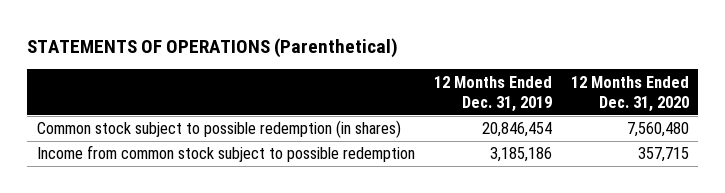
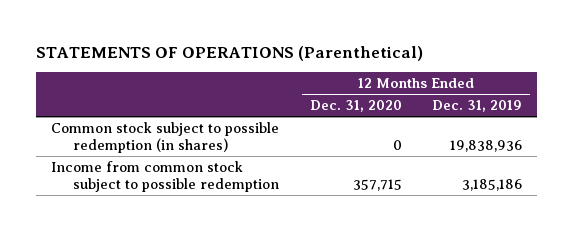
[481,122,552,138] 20,846,454 -> [450,139,523,152] 19,838,936
[626,122,689,138] 7,560,480 -> [392,139,402,150] 0

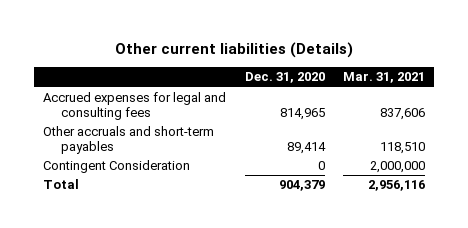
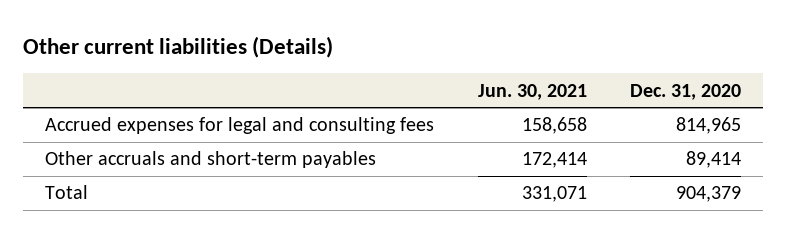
[343,72,426,84] Mar. 31, 2021 -> none
none -> [477,83,587,100] Jun. 30, 2021
[43,160,191,174] Contingent Consideration -> none

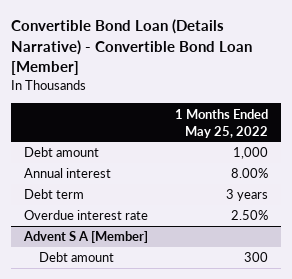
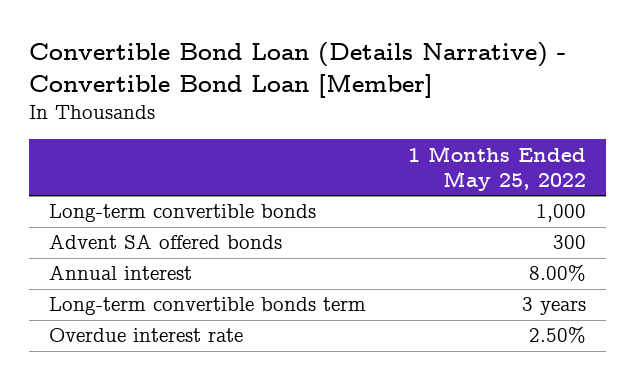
[24,147,100,158] Debt amount -> [49,204,317,223] Long-term convertible bonds
none -> [49,234,283,250] Advent SA offered bonds
[24,189,85,200] Debt term -> [49,297,367,316] Long-term convertible bonds term
[23,231,149,244] Advent S A [Member] -> none
[38,252,114,263] Debt amount -> none

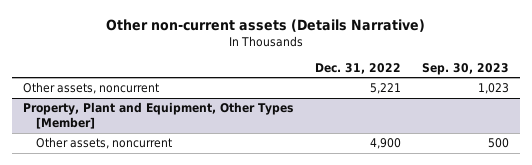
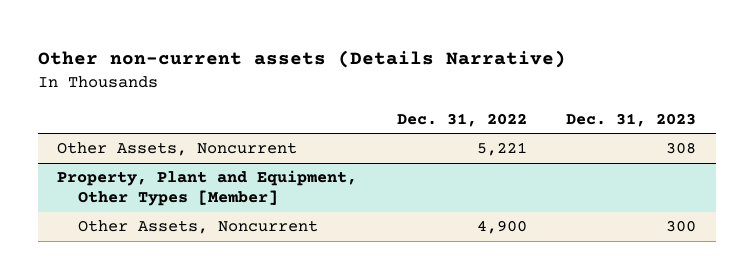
[422,62,510,75] Sep. 30, 2023 -> none
none -> [566,112,697,127] Dec. 31, 2023
[22,82,159,95] Other assets, noncurrent -> [57,142,298,157] Other Assets, Noncurrent
[36,137,173,150] Other assets, noncurrent -> [78,220,319,235] Other Assets, Noncurrent

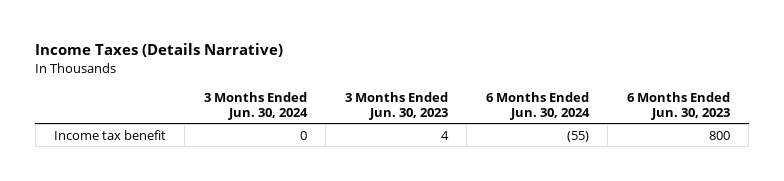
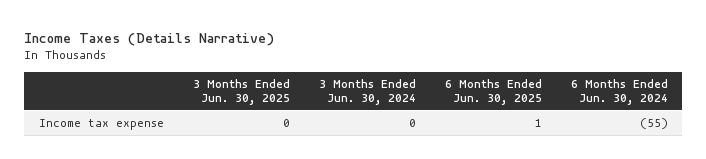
[344,91,448,121] 3 Months Ended Jun. 30, 2023 -> none
[626,91,730,121] 6 Months Ended Jun. 30, 2023 -> none
none -> [192,78,290,106] 3 Months Ended Jun. 30, 2025
none -> [444,78,542,106] 6 Months Ended Jun. 30, 2025
[54,129,167,140] Income tax benefit -> [38,119,164,131] Income tax expense

